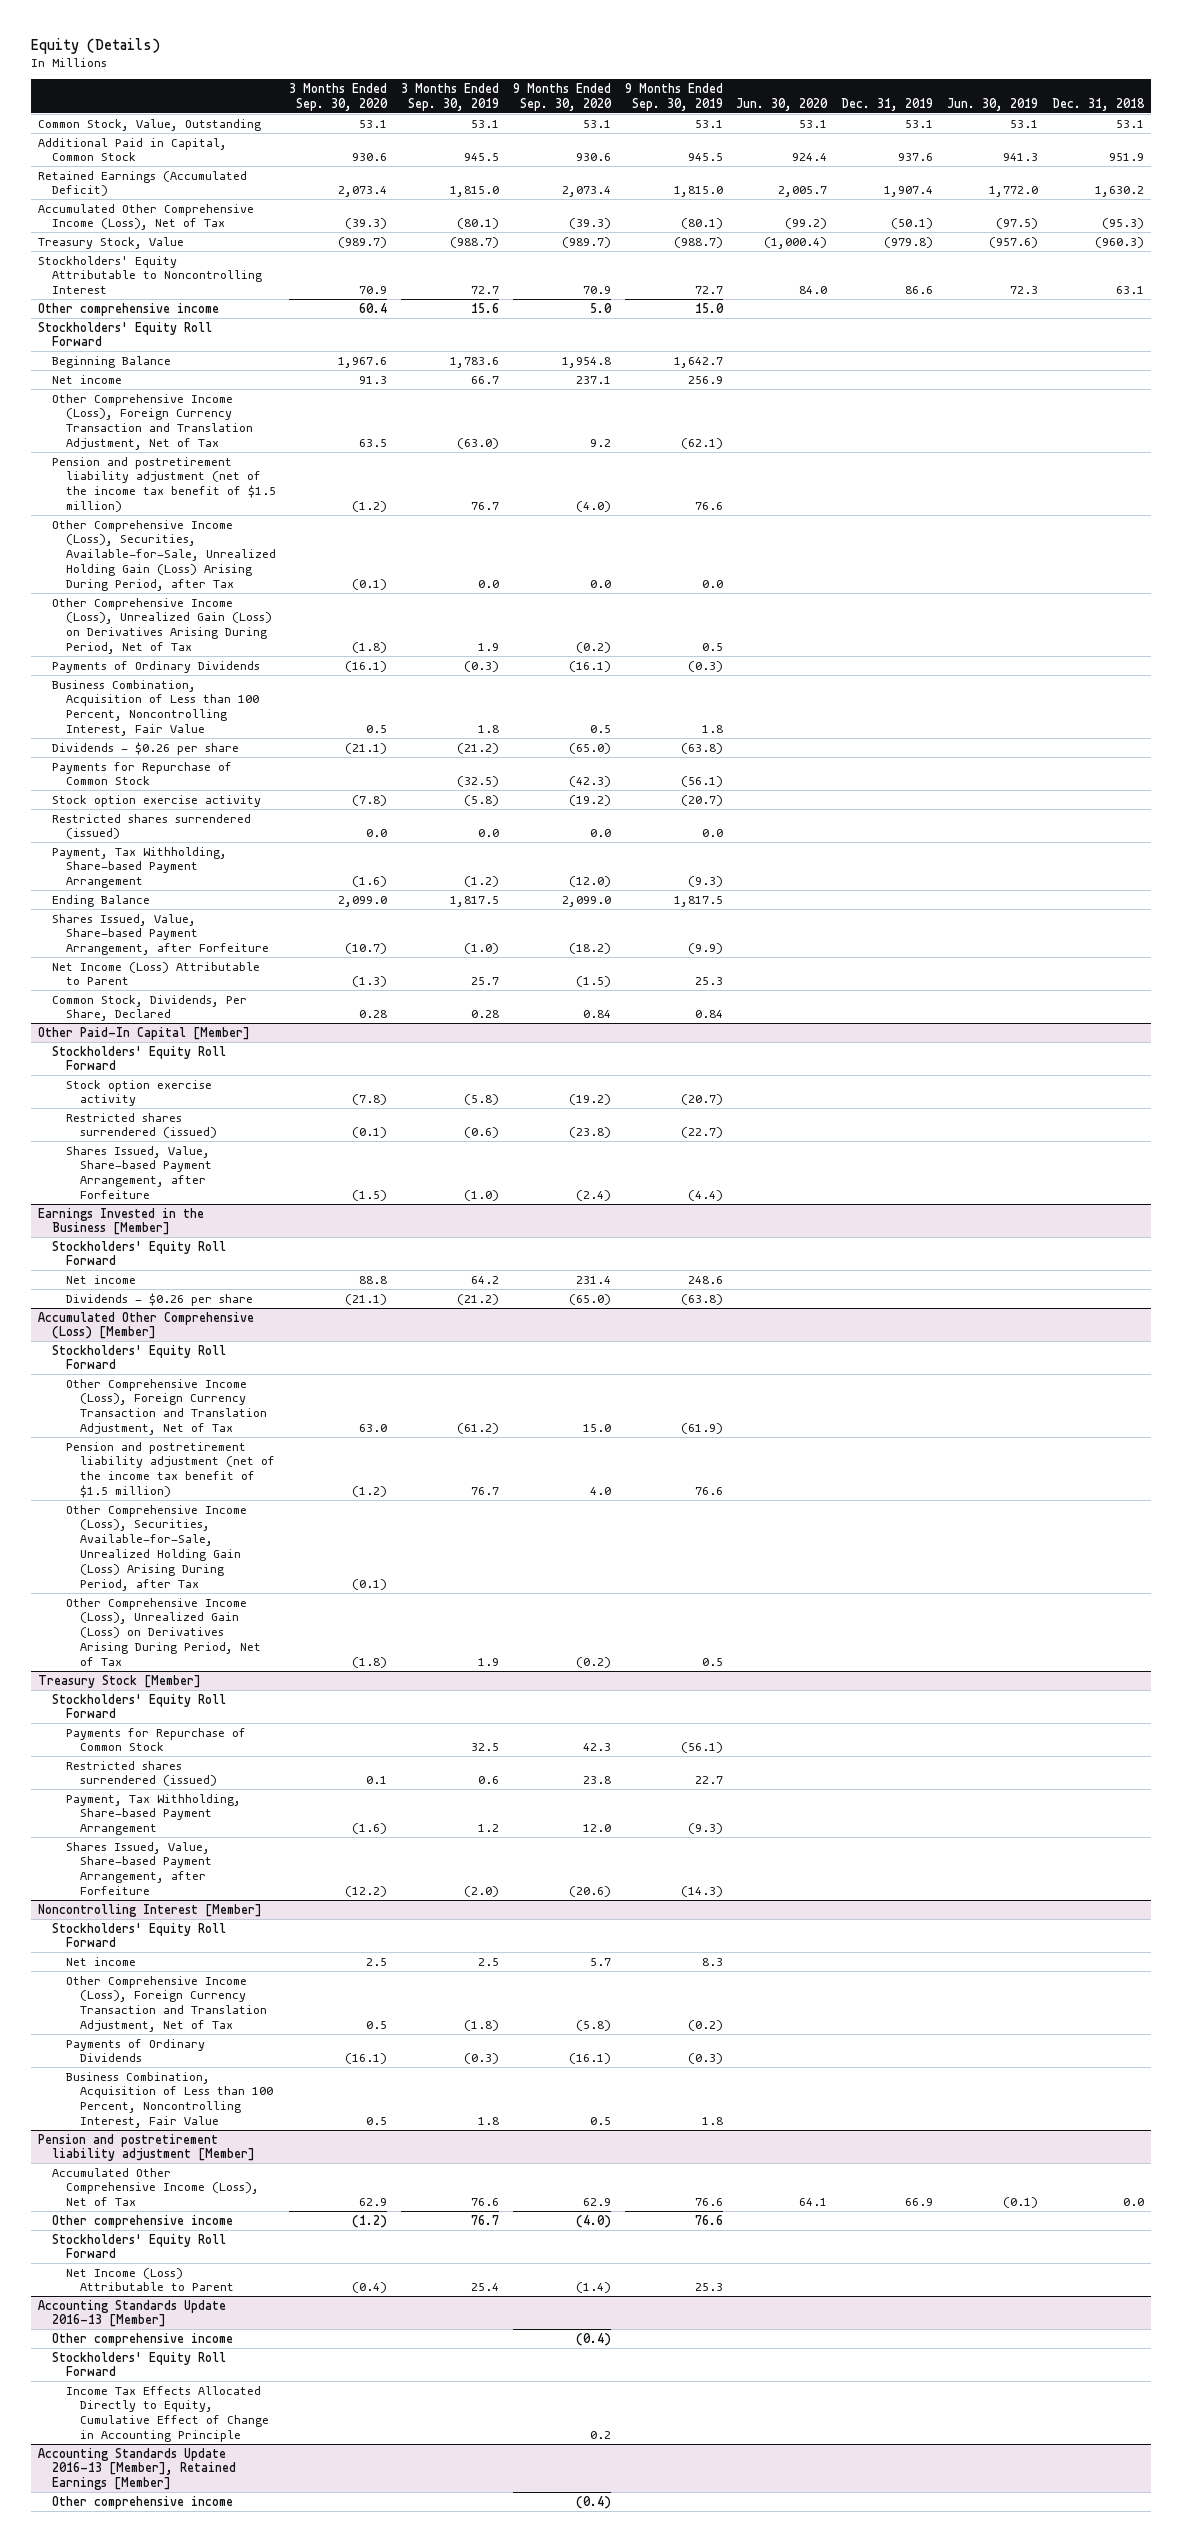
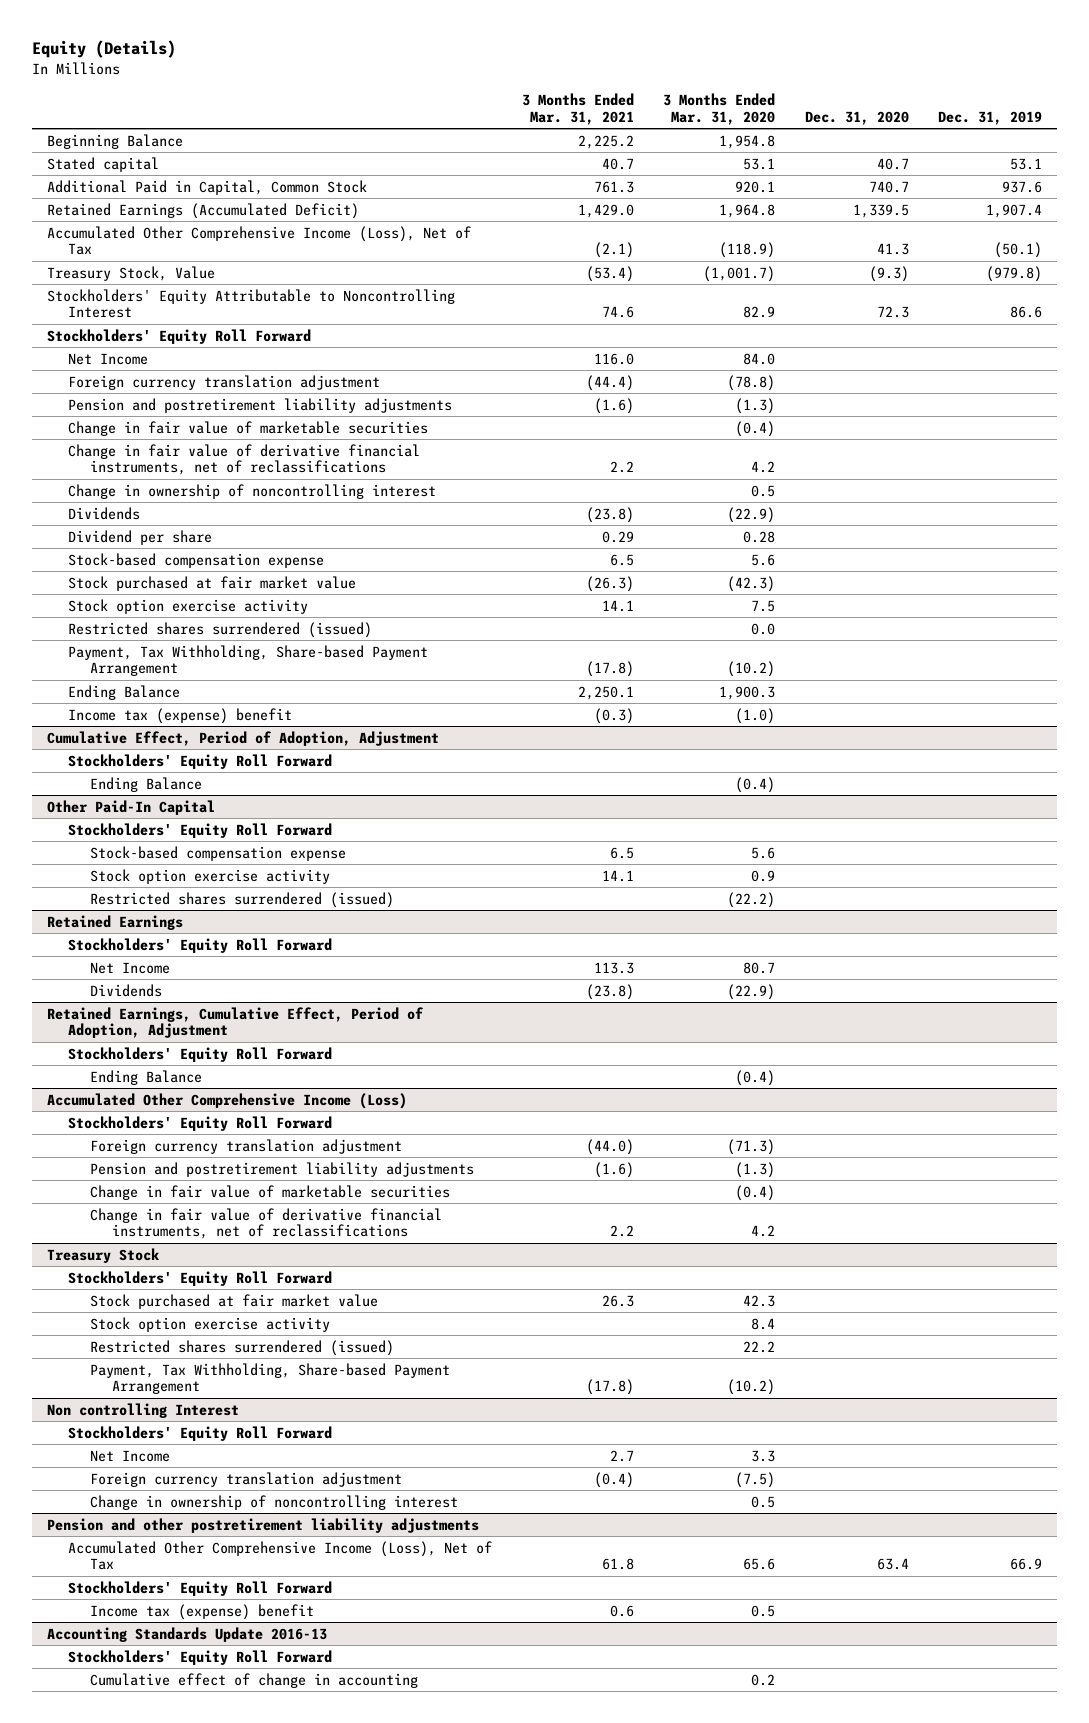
[289,82,389,111] 3 Months Ended Sep. 30, 2020 -> none
[401,82,500,111] 3 Months Ended Sep. 30, 2019 -> none
[512,82,612,111] 9 Months Ended Sep. 30, 2020 -> none
[624,82,723,111] 9 Months Ended Sep. 30, 2019 -> none
[736,97,829,111] Jun. 30, 2020 -> none
[946,97,1038,111] Jun. 30, 2019 -> none
[1051,97,1145,111] Dec. 31, 2018 -> none
none -> [521,92,634,125] 3 Months Ended Mar. 31, 2021
none -> [663,92,776,125] 3 Months Ended Mar. 31, 2020
none -> [804,110,909,125] Dec. 31, 2020
[51,355,171,368] Beginning Balance -> [46,133,183,149] Beginning Balance
[37,118,261,131] Common Stock, Value, Outstanding -> [46,156,159,172] Stated capital
[37,302,219,316] Other comprehensive income -> none
[51,660,260,673] Payments of Ordinary Dividends -> none
[51,679,259,737] Business Combination, Acquisition of Less than 100 Percent, Noncontrolling Interest, Fair Value -> none
[51,374,122,384] Net income -> [68,352,149,365] Net Income
[51,393,253,451] Other Comprehensive Income (Loss), Foreign Currency Transaction and Translation Adjustment, Net of Tax -> [68,374,381,390] Foreign currency translation adjustment
[51,456,276,513] Pension and postretirement liability adjustment (net of the income tax benefit of $1.5 million) -> [68,397,453,413] Pension and postretirement liability adjustments
[51,519,276,591] Other Comprehensive Income (Loss), Securities, Available-for-Sale, Unrealized Holding Gain (Loss) Arising During Period, after Tax -> [68,420,429,436] Change in fair value of marketable securities
[51,597,272,655] Other Comprehensive Income (Loss), Unrealized Gain (Loss) on Derivatives Arising During Period, Net of Tax -> [68,443,421,476] Change in fair value of derivative financial instruments, net of reclassifications
none -> [68,483,437,499] Change in ownership of noncontrolling interest
[51,741,239,755] Dividends - $0.26 per share -> [68,506,141,520] Dividends
none -> [68,529,213,545] Dividend per share
none -> [68,552,325,568] Stock-based compensation expense
[51,761,232,786] Payments for Repurchase of Common Stock -> [68,575,357,591] Stock purchased at fair market value
[51,913,269,956] Shares Issued, Value, Share-based Payment Arrangement, after Forfeiture -> none
[51,994,247,1022] Common Stock, Dividends, Per Share, Declared -> none
[51,961,260,986] Net Income (Loss) Attributable to Parent -> [68,707,293,724] Income tax (expense) benefit
none -> [46,730,439,746] Cumulative Effect, Period of Adoption, Adjustment
none -> [68,753,333,769] Stockholders' Equity Roll Forward
none -> [90,776,203,792] Ending Balance
[37,1026,250,1040] Other Paid-In Capital [Member] -> [46,799,215,815] Other Paid-In Capital
none -> [90,845,347,861] Stock-based compensation expense
[65,1145,212,1200] Shares Issued, Value, Share-based Payment Arrangement, after Forfeiture -> none
[37,1207,204,1236] Earnings Invested in the Business [Member] -> [46,914,183,930] Retained Earnings
[65,1274,136,1284] Net income -> [90,961,171,974] Net Income
[65,1292,253,1306] Dividends - $0.26 per share -> [90,983,163,997] Dividends
none -> [46,1006,424,1039] Retained Earnings, Cumulative Effect, Period of Adoption, Adjustment
none -> [68,1046,333,1062] Stockholders' Equity Roll Forward
none -> [90,1069,203,1085] Ending Balance
[37,1311,254,1340] Accumulated Other Comprehensive (Loss) [Member] -> [46,1092,407,1109] Accumulated Other Comprehensive Income (Loss)
[65,1378,267,1436] Other Comprehensive Income (Loss), Foreign Currency Transaction and Translation Adjustment, Net of Tax -> [90,1138,403,1154] Foreign currency translation adjustment
[65,1441,275,1499] Pension and postretirement liability adjustment (net of the income tax benefit of $1.5 million) -> [90,1161,475,1177] Pension and postretirement liability adjustments
[65,1504,247,1591] Other Comprehensive Income (Loss), Securities, Available-for-Sale, Unrealized Holding Gain (Loss) Arising During Period, after Tax -> [90,1184,451,1200] Change in fair value of marketable securities
[65,1597,261,1666] Other Comprehensive Income (Loss), Unrealized Gain (Loss) on Derivatives Arising During Period, Net of Tax -> [90,1207,443,1240] Change in fair value of derivative financial instruments, net of reclassifications
[37,1674,201,1688] Treasury Stock [Member] -> [46,1247,159,1263] Treasury Stock
[65,1727,246,1752] Payments for Repurchase of Common Stock -> [90,1293,379,1309] Stock purchased at fair market value
none -> [90,1316,331,1332] Stock option exercise activity
[65,1841,212,1896] Shares Issued, Value, Share-based Payment Arrangement, after Forfeiture -> none
[37,1903,262,1917] Noncontrolling Interest [Member] -> [46,1402,239,1418] Non controlling Interest
[65,2038,205,2063] Payments of Ordinary Dividends -> none
[65,2071,273,2129] Business Combination, Acquisition of Less than 100 Percent, Noncontrolling Interest, Fair Value -> none
[65,1956,136,1966] Net income -> [90,1449,171,1462] Net Income
[65,1975,267,2033] Other Comprehensive Income (Loss), Foreign Currency Transaction and Translation Adjustment, Net of Tax -> [90,1471,403,1487] Foreign currency translation adjustment
none -> [90,1494,459,1510] Change in ownership of noncontrolling interest
[37,2133,255,2162] Pension and postretirement liability adjustment [Member] -> [46,1517,479,1533] Pension and other postretirement liability adjustments
[51,2214,233,2228] Other comprehensive income -> none
[51,2332,233,2346] Other comprehensive income -> none
[65,2267,234,2292] Net Income (Loss) Attributable to Parent -> [90,1603,315,1620] Income tax (expense) benefit
[37,2299,226,2328] Accounting Standards Update 2016-13 [Member] -> [46,1626,327,1642] Accounting Standards Update 2016-13
[37,2447,236,2491] Accounting Standards Update 2016-13 [Member], Retained Earnings [Member] -> none
[51,2495,233,2509] Other comprehensive income -> none
[65,2385,269,2443] Income Tax Effects Allocated Directly to Equity, Cumulative Effect of Change in Accounting Principle -> [90,1672,419,1688] Cumulative effect of change in accounting

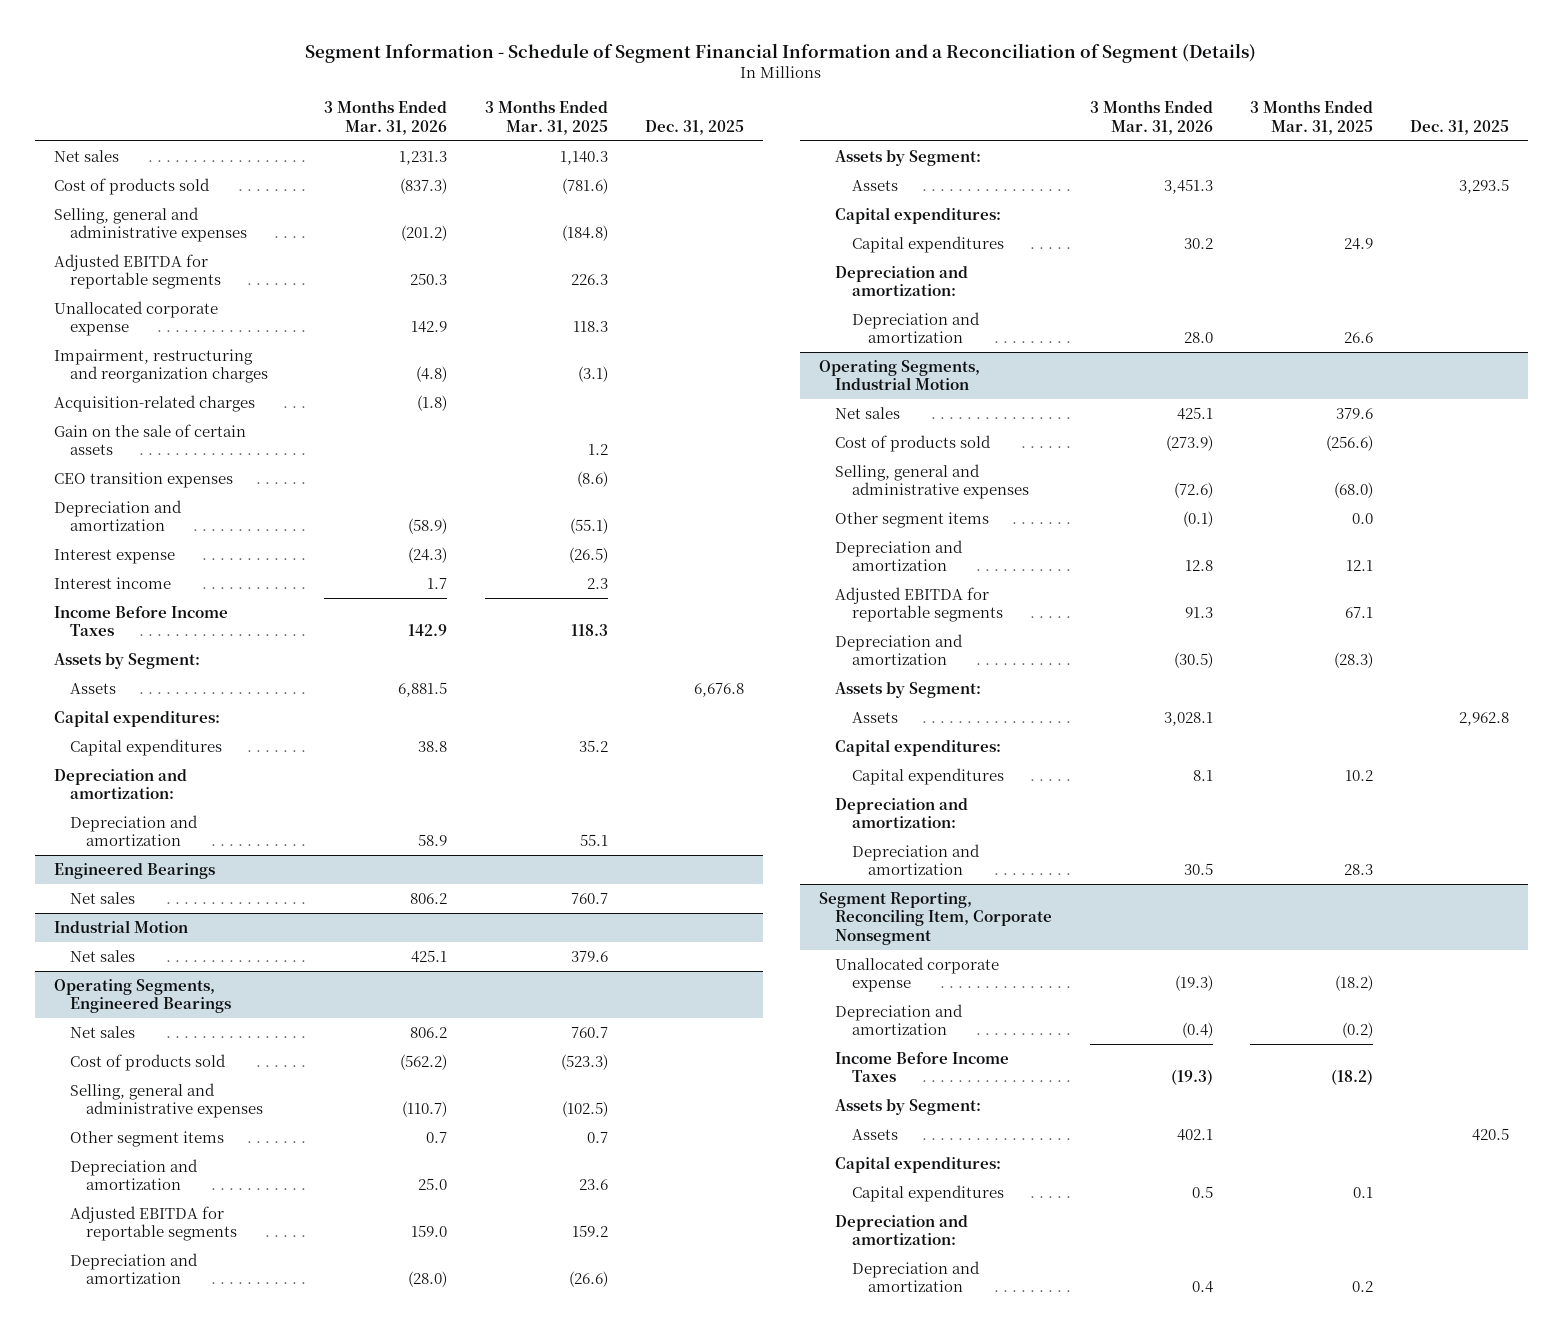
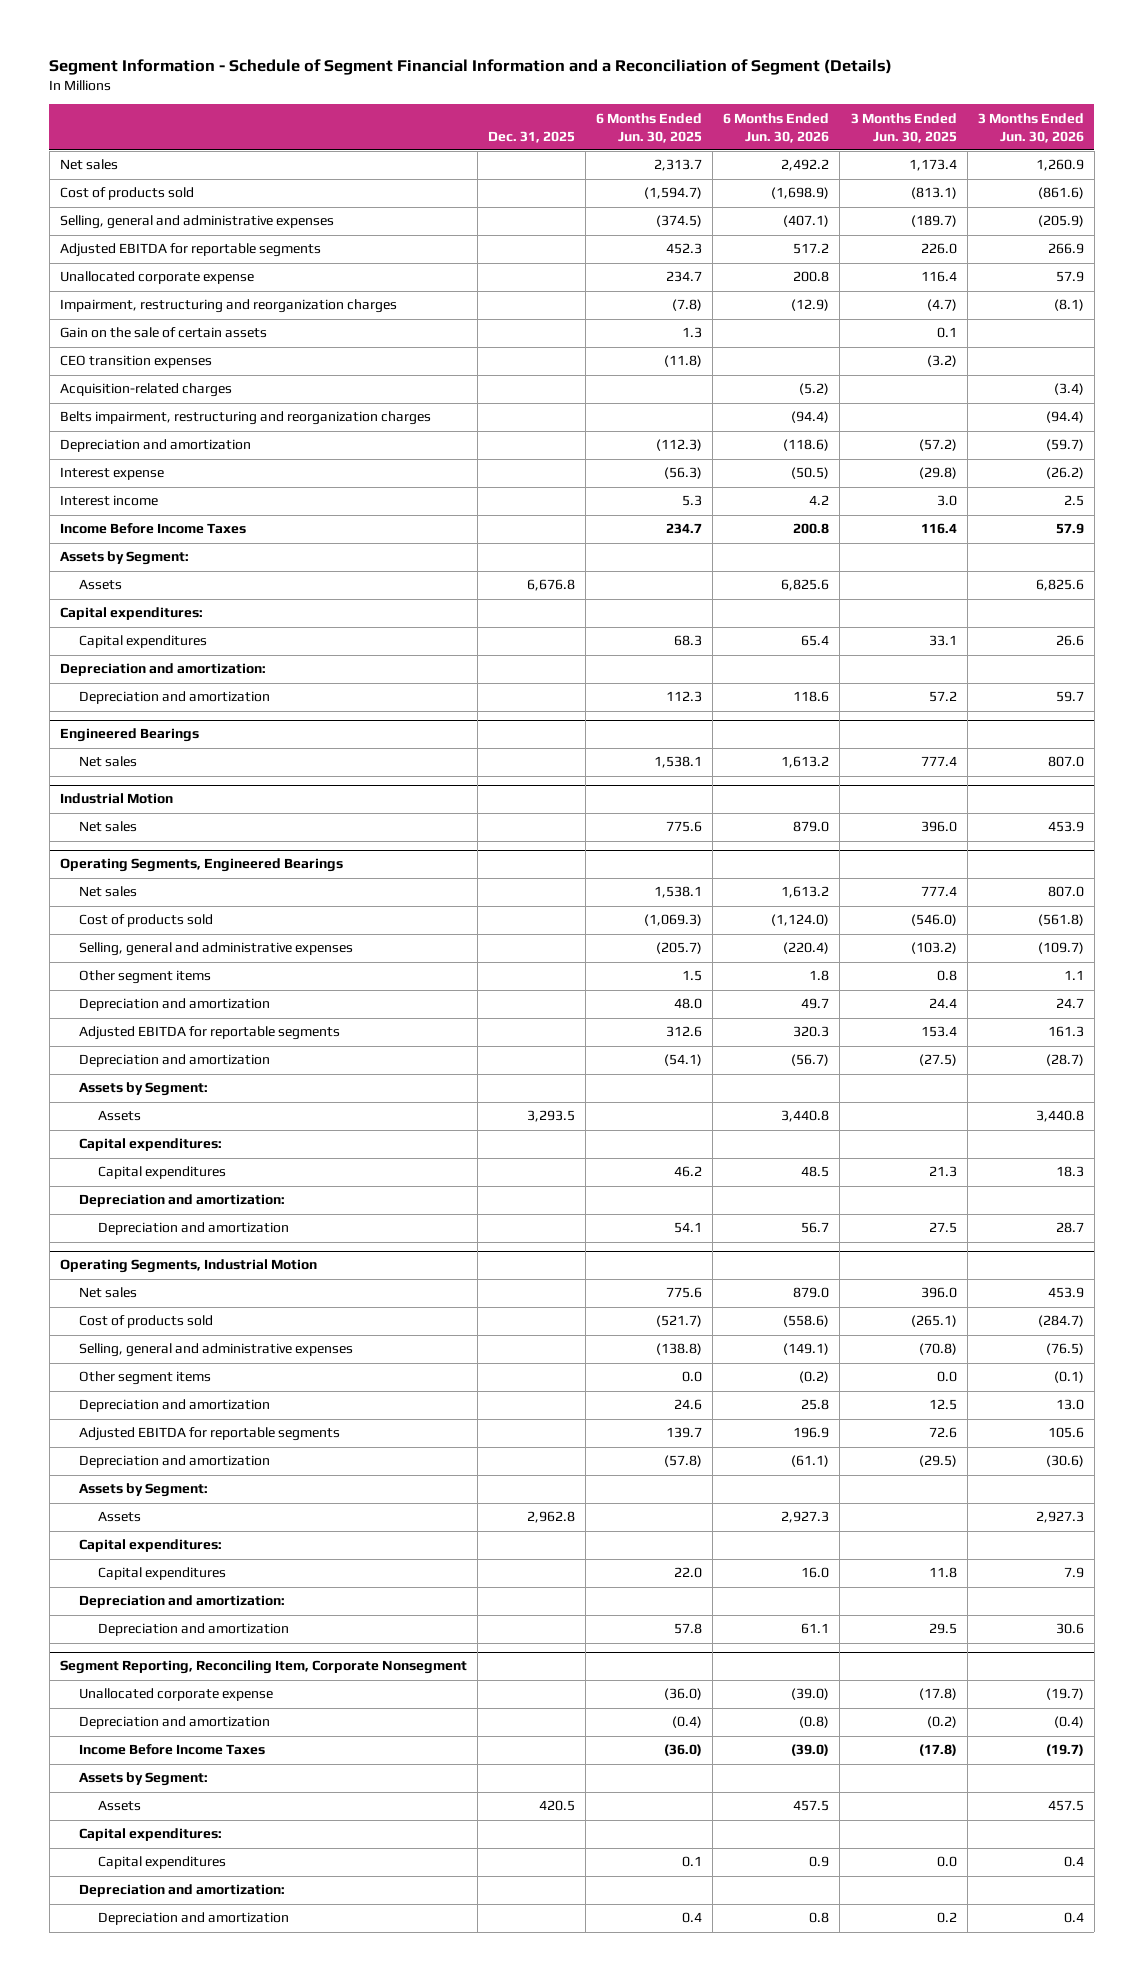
[324,100,448,135] 3 Months Ended Mar. 31, 2026 -> none
[484,100,608,135] 3 Months Ended Mar. 31, 2025 -> none
none -> [596,112,703,143] 6 Months Ended Jun. 30, 2025
none -> [723,112,830,143] 6 Months Ended Jun. 30, 2026
none -> [850,112,957,143] 3 Months Ended Jun. 30, 2025
none -> [977,112,1084,143] 3 Months Ended Jun. 30, 2026
[53,394,255,412] Acquisition-related charges -> [59,383,232,398] Acquisition-related charges
none -> [59,411,431,426] Belts impairment, restructuring and reorganization charges

